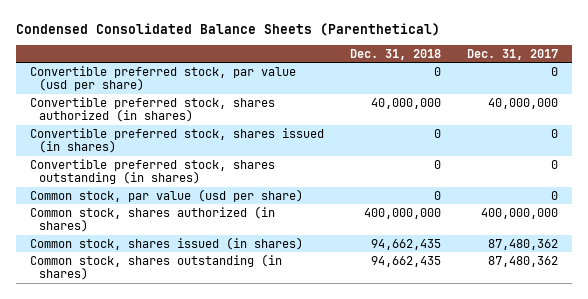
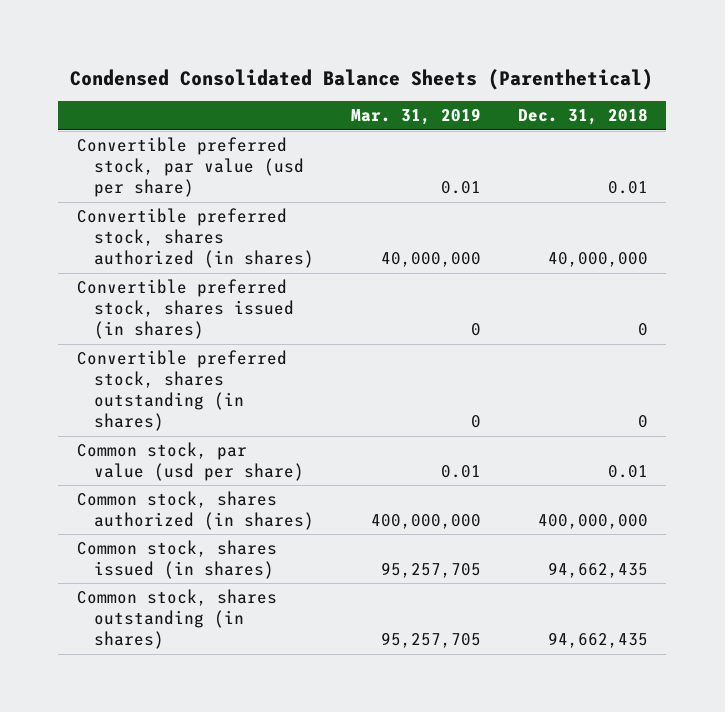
[467,48,559,60] Dec. 31, 2017 -> none
none -> [350,108,481,126] Mar. 31, 2019
[433,66,441,76] 0 -> [607,181,648,195] 0.01
[433,190,441,200] 0 -> [607,465,648,479] 0.01

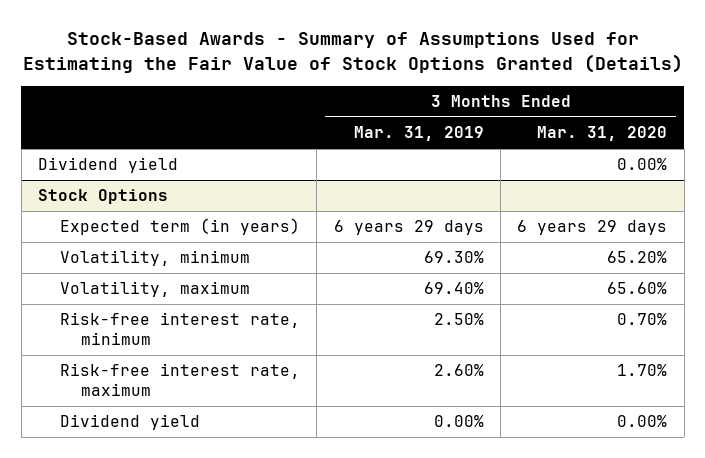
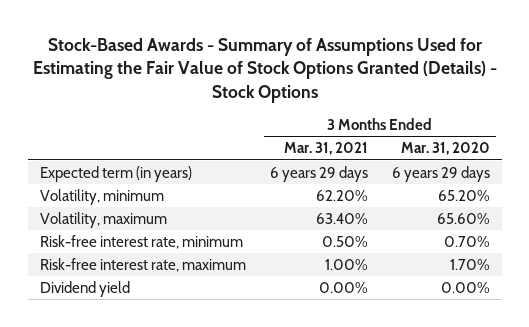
[22,32,683,73] Stock-Based Awards - Summary of Assumptions Used for Estimating the Fair Value of Stock Options Granted (Details) -> [32,37,497,103] Stock-Based Awards - Summary of Assumptions Used for Estimating the Fair Value of Stock Options Granted (Details) - Stock Options
[353,126,484,142] Mar. 31, 2019 -> none
none -> [283,142,368,156] Mar. 31, 2021
[37,157,178,174] Dividend yield -> none
[37,189,168,205] Stock Options -> none

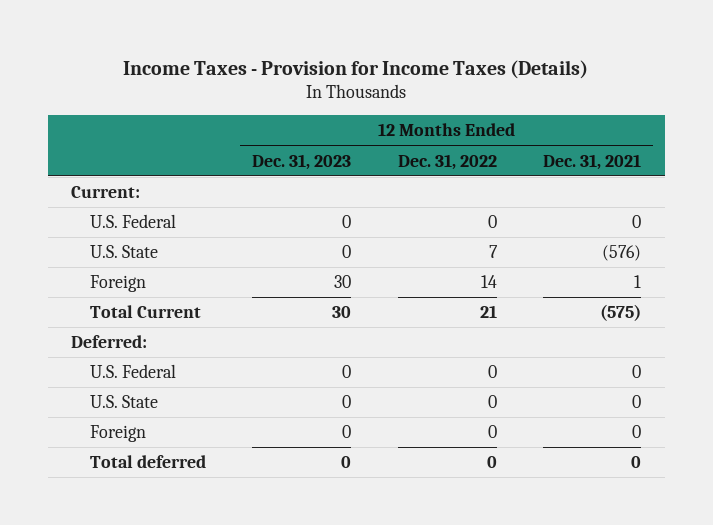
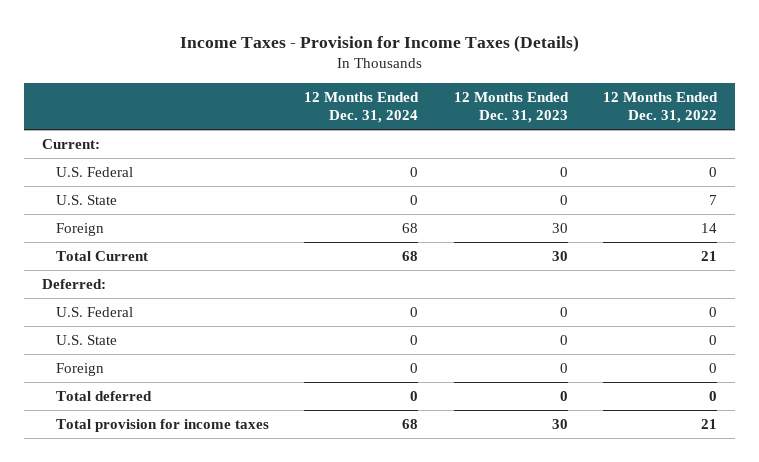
[543,153,642,170] Dec. 31, 2021 -> none
none -> [304,91,420,124] 12 Months Ended Dec. 31, 2024
none -> [55,418,269,432] Total provision for income taxes

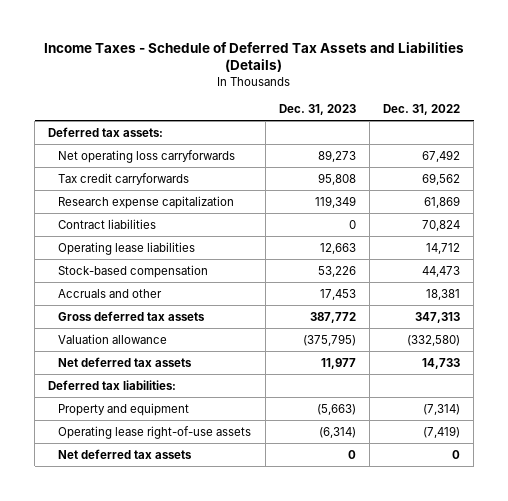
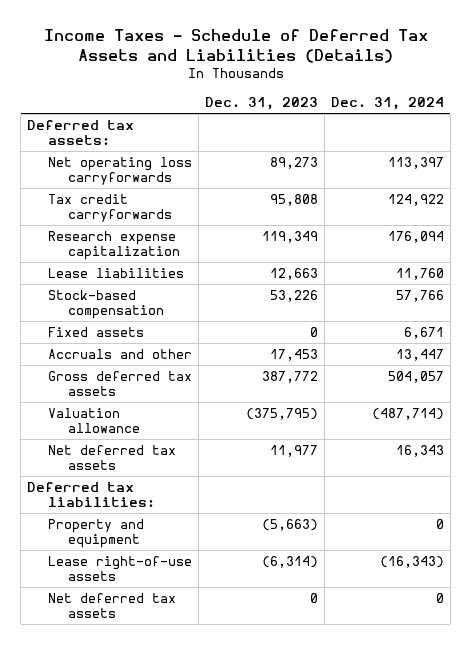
[383,104,461,116] Dec. 31, 2022 -> none
none -> [330,97,444,111] Dec. 31, 2024
[58,218,157,229] Contract liabilities -> none
[58,241,196,255] Operating lease liabilities -> [47,267,184,278] Lease liabilities
none -> [47,326,144,337] Fixed assets
[58,425,252,439] Operating lease right-of-use assets -> [47,555,192,582] Lease right-of-use assets

